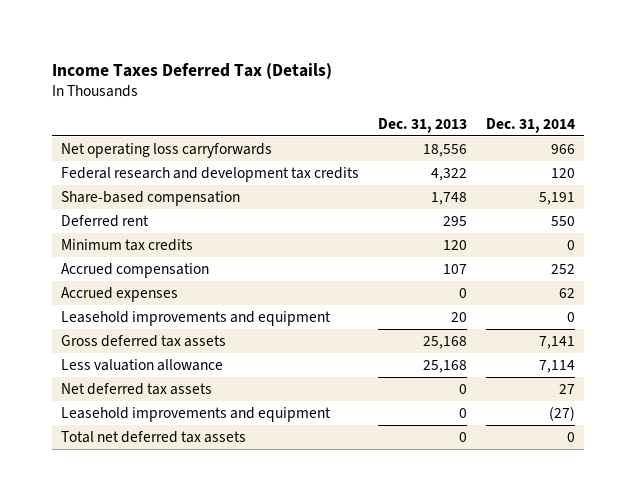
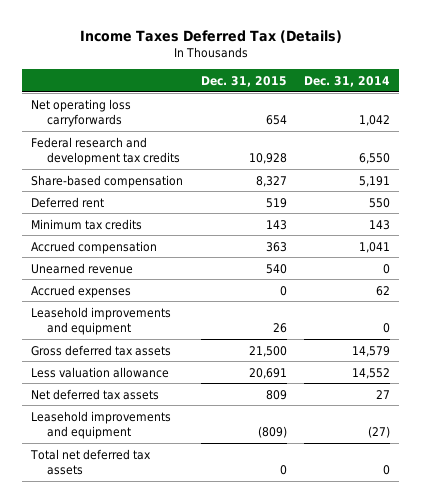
[377,117,467,133] Dec. 31, 2013 -> none
none -> [200,75,287,87] Dec. 31, 2015
[550,144,575,155] 966 -> [358,114,390,126] 1,042
[550,168,575,179] 120 -> [358,152,390,164] 6,550
[566,240,575,251] 0 -> [368,219,390,230] 143
[550,264,575,275] 252 -> [358,241,390,253] 1,041
none -> [31,262,134,274] Unearned revenue
[538,336,575,350] 7,141 -> [351,345,390,357] 14,579
[538,360,575,374] 7,114 -> [351,367,390,379] 14,552

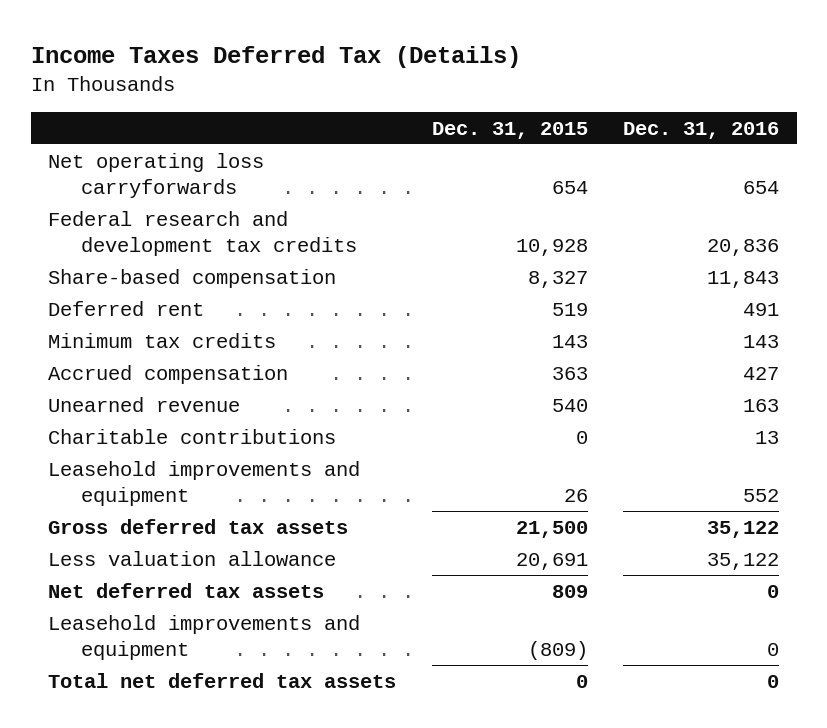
[303,75,390,87] Dec. 31, 2014 -> none
none -> [623,121,780,139] Dec. 31, 2016
[31,284,132,298] Accrued expenses -> none
none -> [48,428,337,444] Charitable contributions

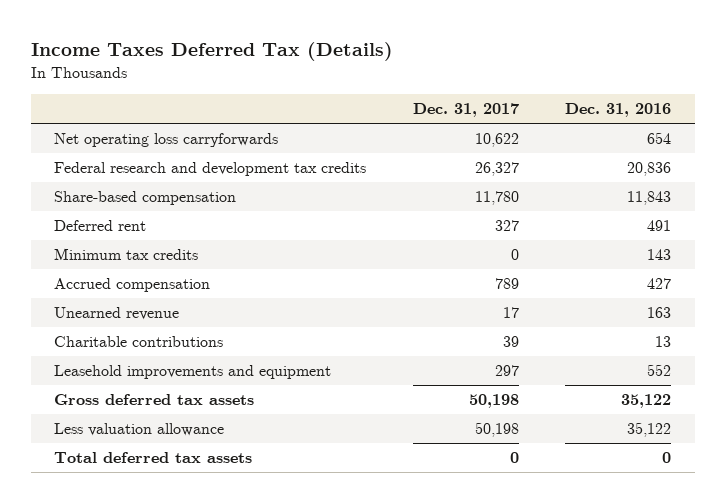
[431,121,588,139] Dec. 31, 2015 -> none
none -> [412,102,519,117] Dec. 31, 2017
[48,614,361,661] Leasehold improvements and equipment -> none
[48,672,397,688] Total net deferred tax assets -> none
[48,582,325,598] Net deferred tax assets -> [54,452,253,464] Total deferred tax assets

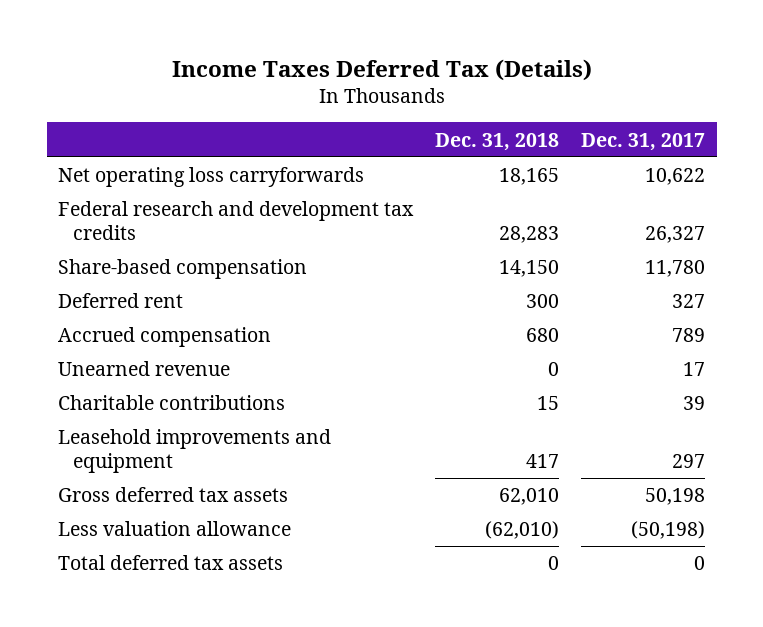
[565,102,672,117] Dec. 31, 2016 -> none
none -> [435,132,560,151] Dec. 31, 2018
[54,248,199,261] Minimum tax credits -> none
[474,422,519,438] 50,198 -> [631,521,706,540] (50,198)

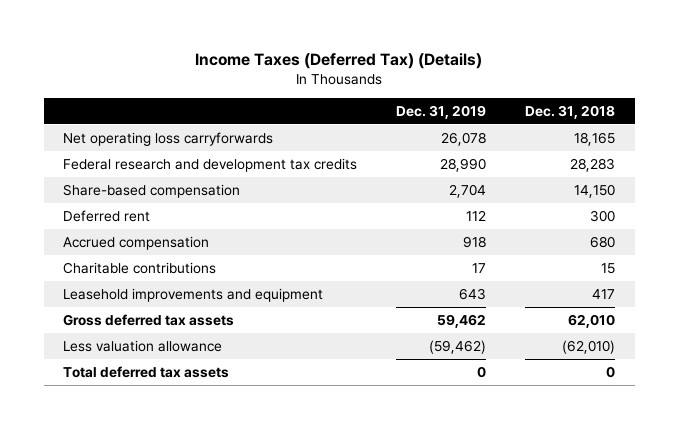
[171,58,592,81] Income Taxes Deferred Tax (Details) -> [195,53,483,70] Income Taxes (Deferred Tax) (Details)
[581,132,706,151] Dec. 31, 2017 -> none
none -> [396,104,487,119] Dec. 31, 2019
[57,361,230,377] Unearned revenue -> none

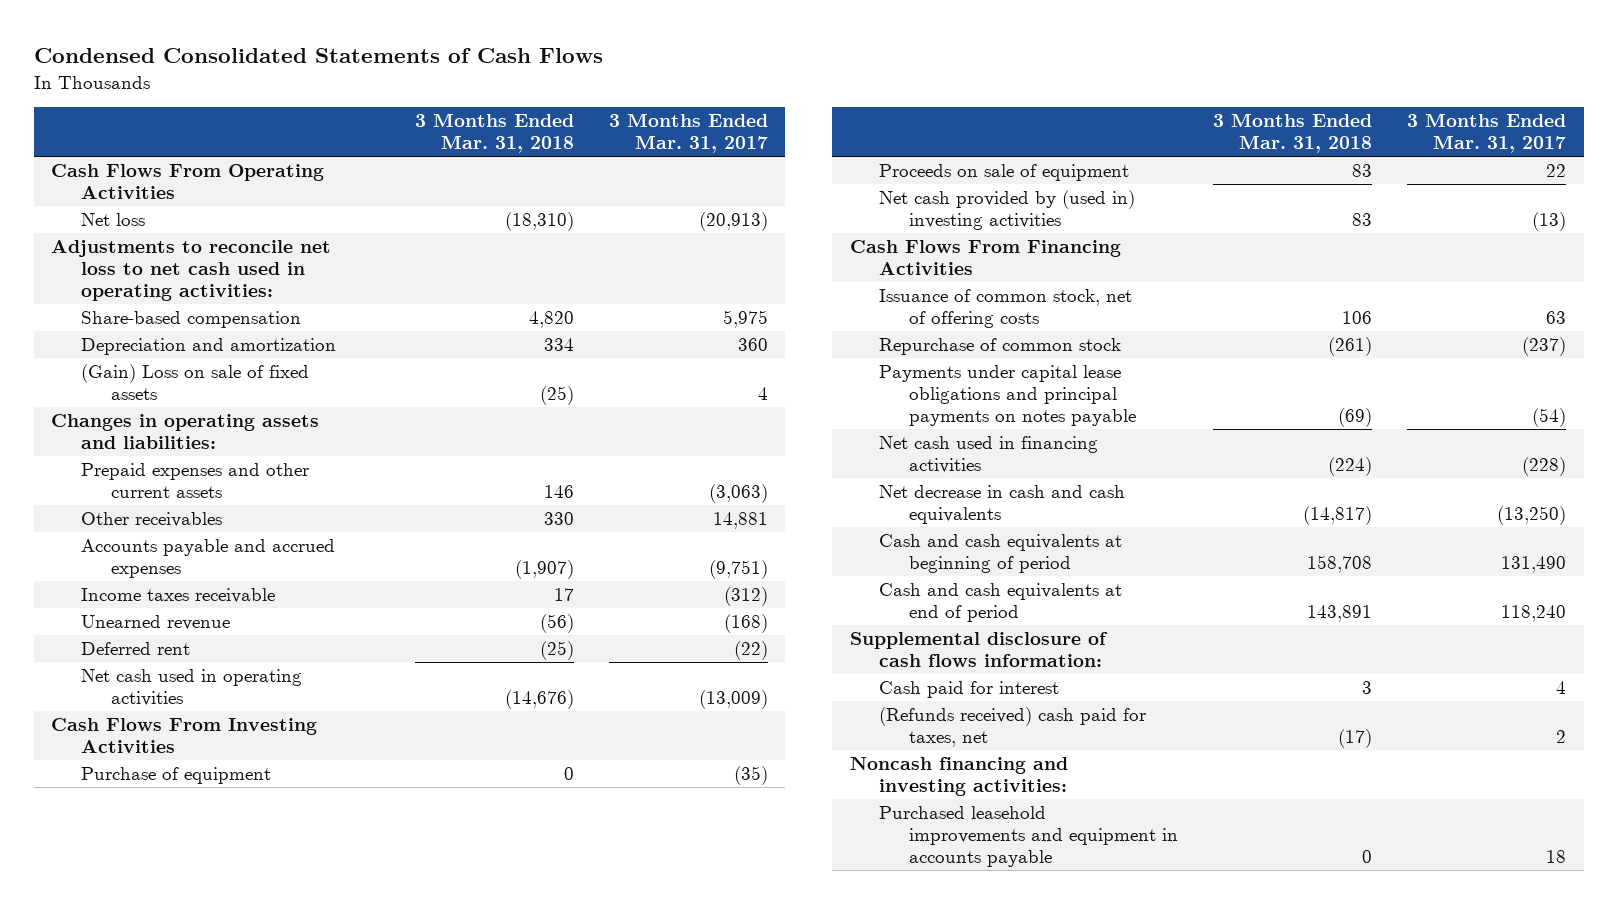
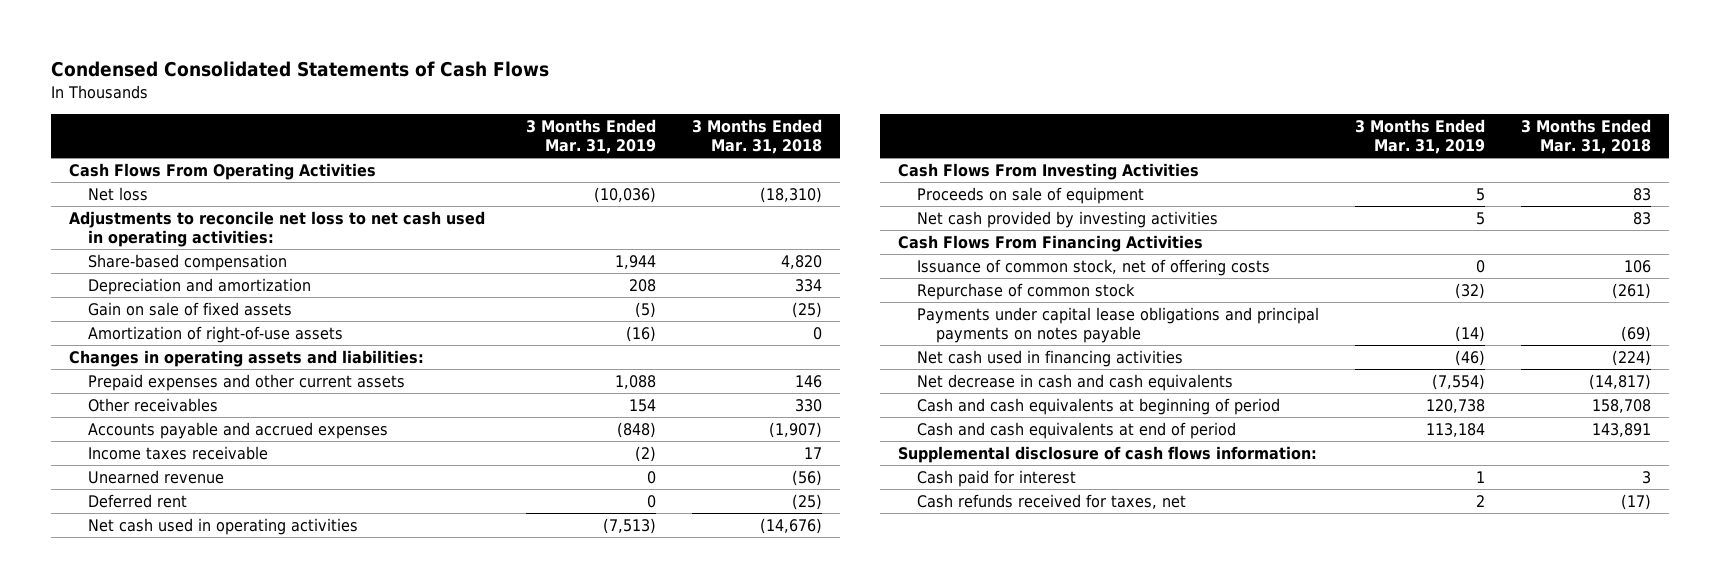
[608,113,768,154] 3 Months Ended Mar. 31, 2017 -> none
none -> [526,119,657,155] 3 Months Ended Mar. 31, 2019
[80,363,309,400] (Gain) Loss on sale of fixed assets -> [88,302,293,317] Gain on sale of fixed assets
none -> [88,326,344,344] Amortization of right-of-use assets
[80,766,271,784] Purchase of equipment -> none
[879,189,1136,230] Net cash provided by (used in) investing activities -> [917,211,1219,229] Net cash provided by investing activities
[849,756,1068,796] Noncash financing and investing activities: -> none
[879,805,1179,867] Purchased leasehold improvements and equipment in accounts payable -> none
[879,706,1147,747] (Refunds received) cash paid for taxes, net -> [917,494,1187,510] Cash refunds received for taxes, net

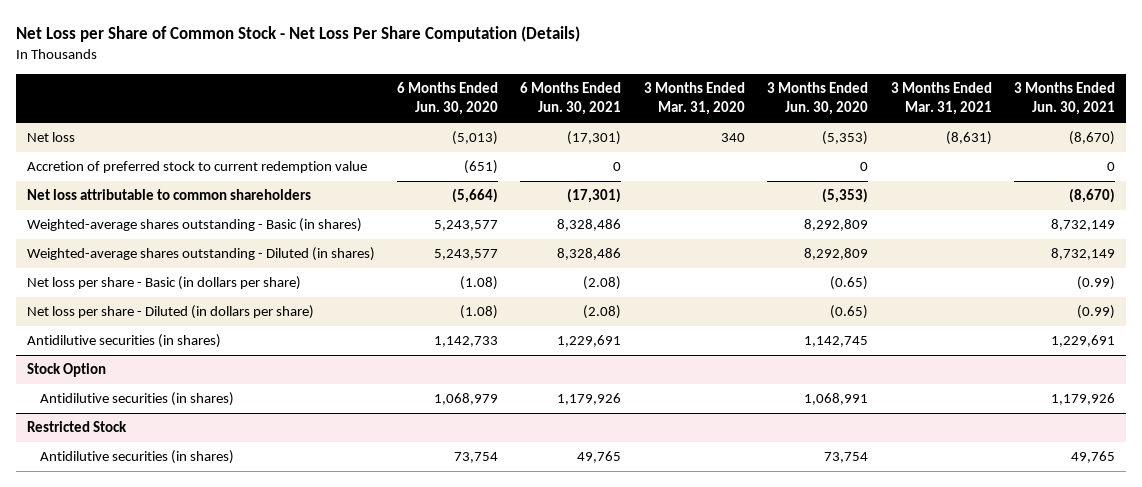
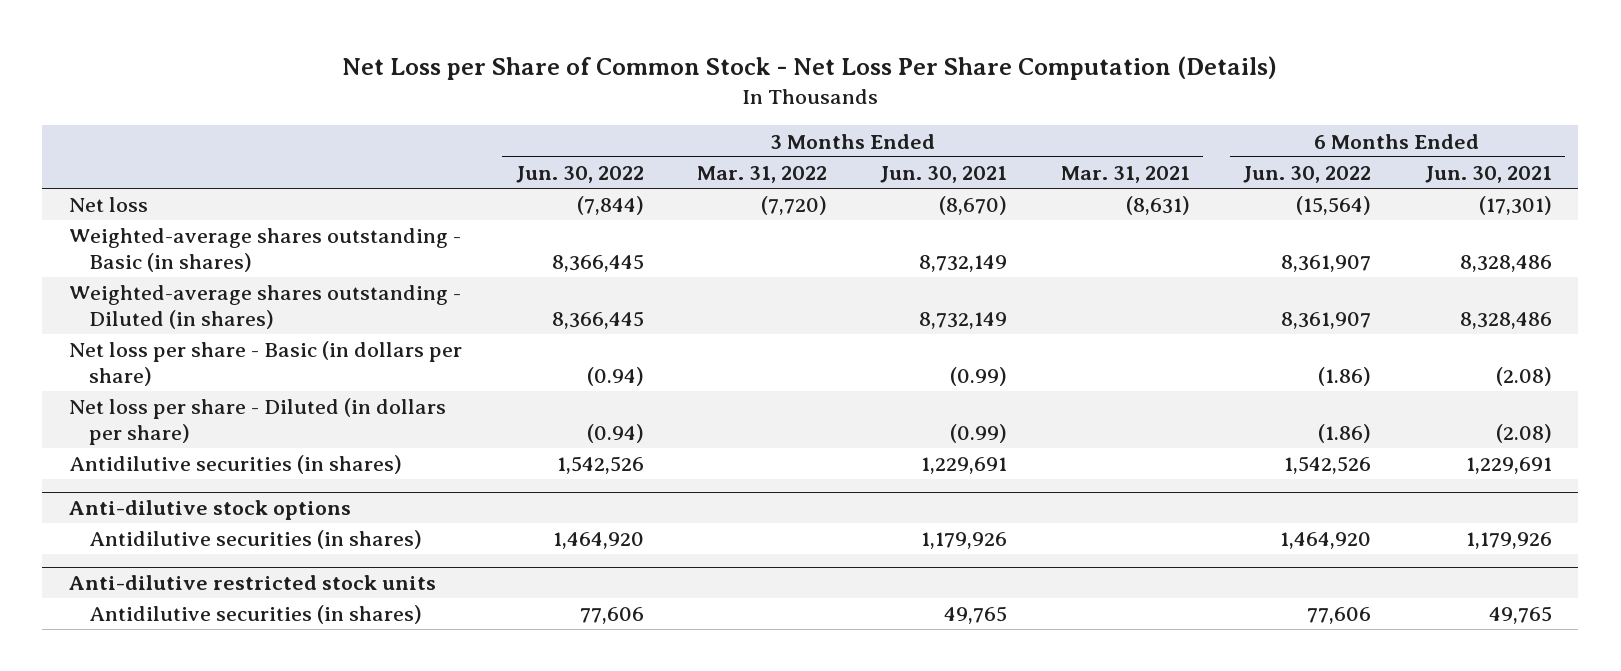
[397,82,499,116] 6 Months Ended Jun. 30, 2020 -> none
[643,82,745,116] 3 Months Ended Mar. 31, 2020 -> none
[767,82,869,116] 3 Months Ended Jun. 30, 2020 -> none
none -> [515,165,644,183] Jun. 30, 2022
none -> [696,165,827,183] Mar. 31, 2022
none -> [1243,165,1372,183] Jun. 30, 2022
[26,161,367,174] Accretion of preferred stock to current redemption value -> none
[26,189,311,201] Net loss attributable to common shareholders -> none
[26,363,106,378] Stock Option -> [69,500,352,521] Anti-dilutive stock options
[26,421,127,433] Restricted Stock -> [69,575,437,591] Anti-dilutive restricted stock units

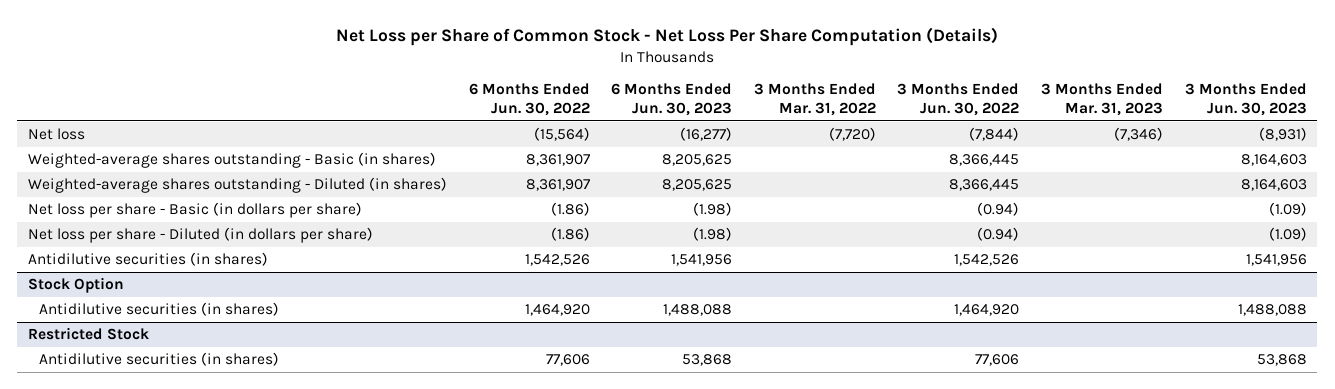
[880,165,1008,183] Jun. 30, 2021 -> none
[1060,165,1190,183] Mar. 31, 2021 -> none
[1424,165,1552,183] Jun. 30, 2021 -> none
none -> [611,83,733,117] 6 Months Ended Jun. 30, 2023
none -> [1040,83,1163,117] 3 Months Ended Mar. 31, 2023
none -> [1184,83,1307,117] 3 Months Ended Jun. 30, 2023
[69,500,352,521] Anti-dilutive stock options -> [28,277,125,294] Stock Option
[69,575,437,591] Anti-dilutive restricted stock units -> [28,327,150,341] Restricted Stock

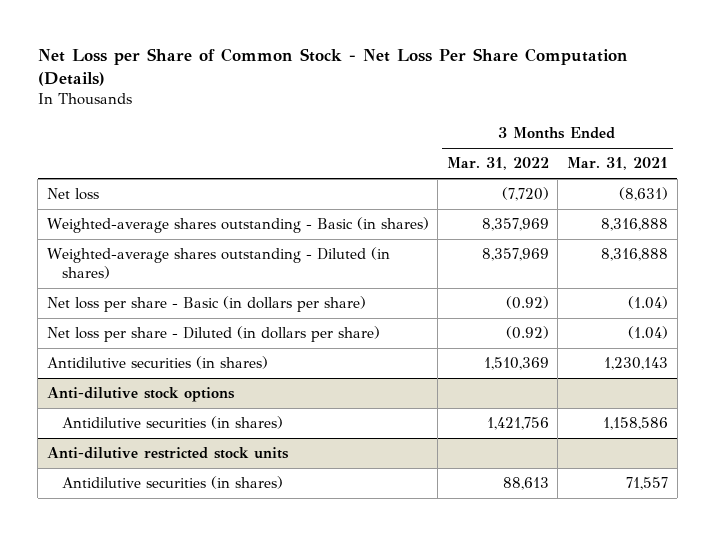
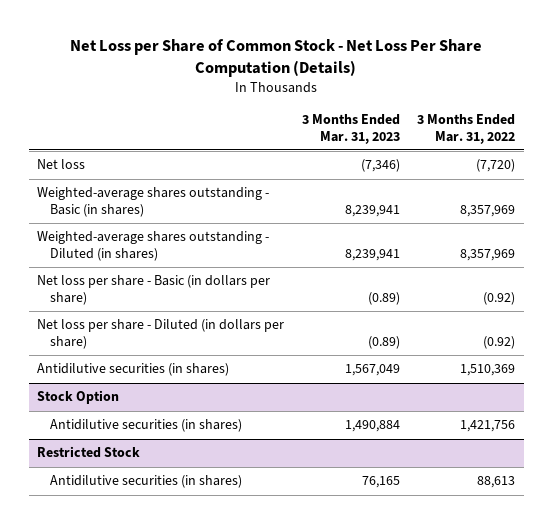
[567,157,669,171] Mar. 31, 2021 -> none
none -> [301,114,400,144] 3 Months Ended Mar. 31, 2023
[46,387,235,403] Anti-dilutive stock options -> [37,390,120,405] Stock Option
[46,447,289,460] Anti-dilutive restricted stock units -> [37,446,141,459] Restricted Stock

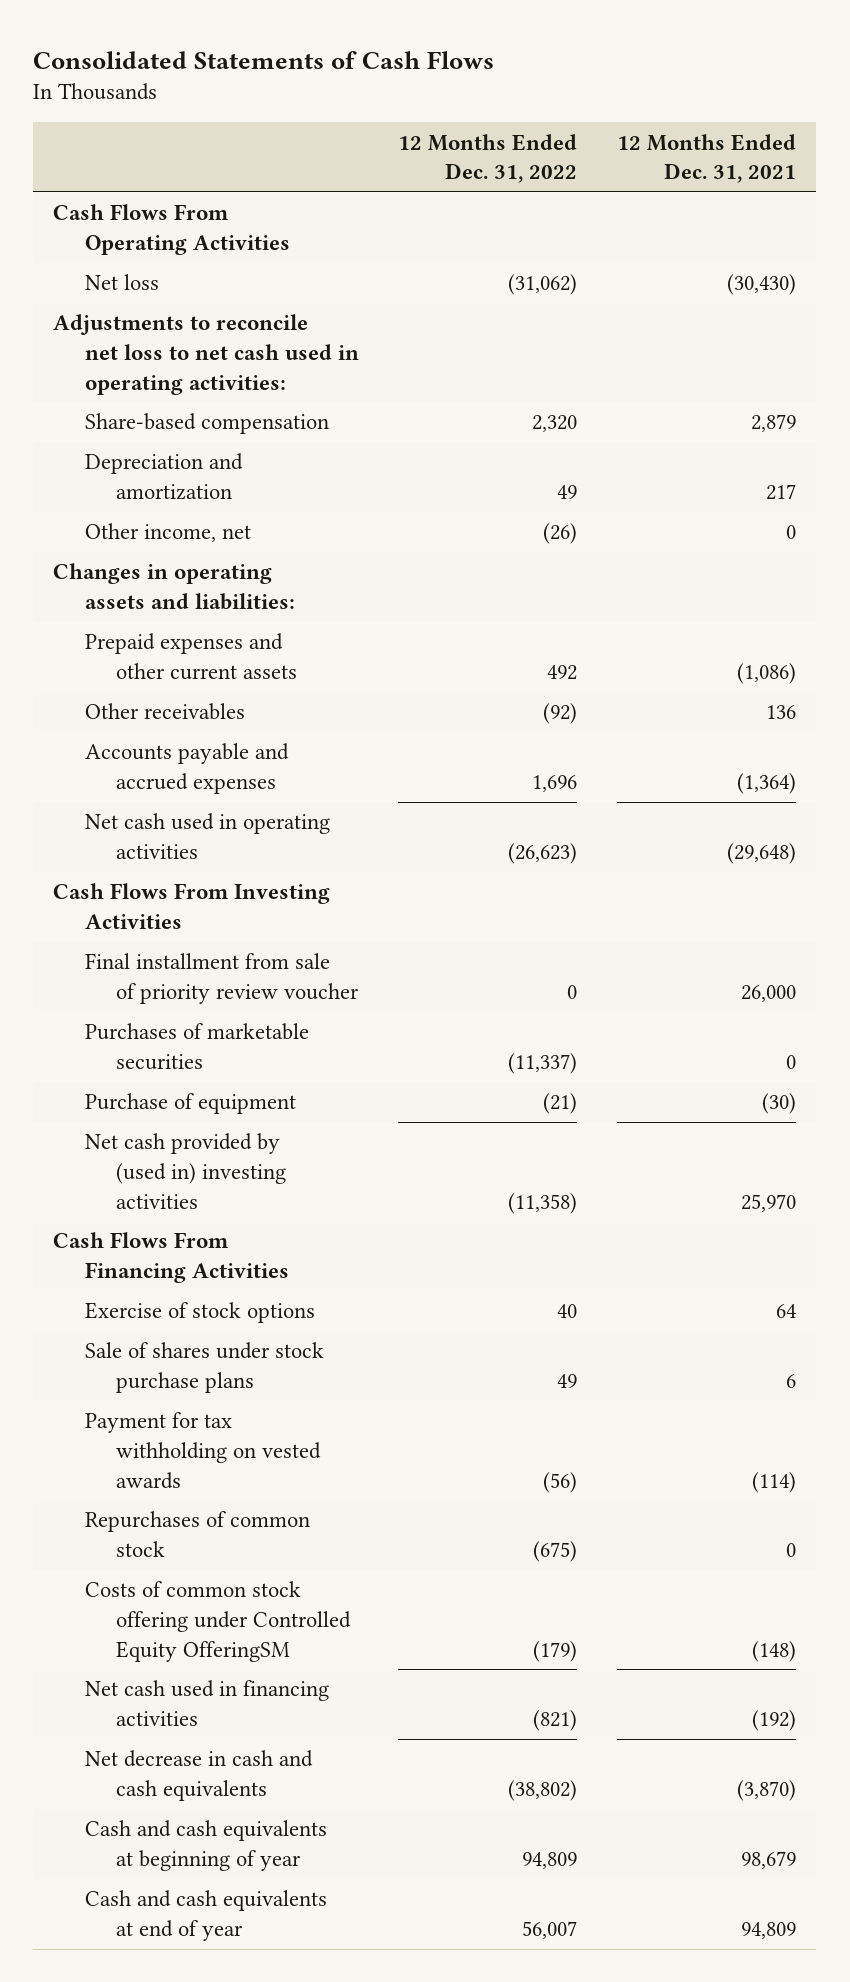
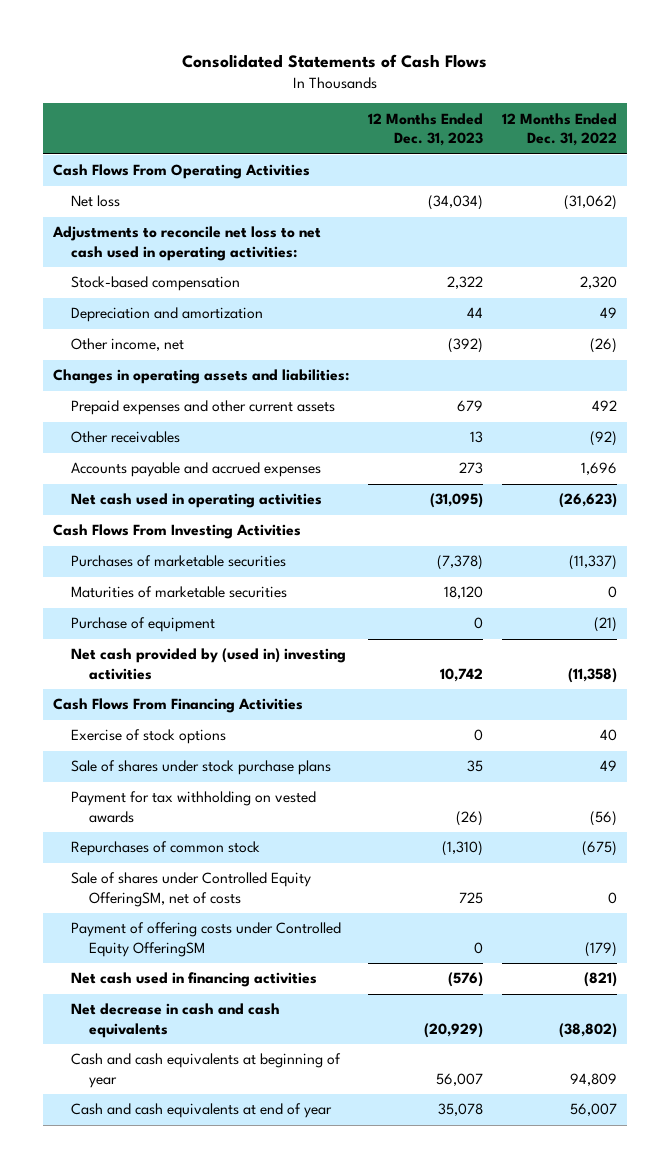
[617,133,797,184] 12 Months Ended Dec. 31, 2021 -> none
none -> [368,112,484,147] 12 Months Ended Dec. 31, 2023
[84,413,329,435] Share-based compensation -> [70,276,240,292] Stock-based compensation
[84,953,359,1005] Final installment from sale of priority review voucher -> none
none -> [70,586,287,599] Maturities of marketable securities
none -> [70,872,311,908] Sale of shares under Controlled Equity OfferingSM, net of costs
[84,1581,351,1662] Costs of common stock offering under Controlled Equity OfferingSM -> [70,922,341,958] Payment of offering costs under Controlled Equity OfferingSM

